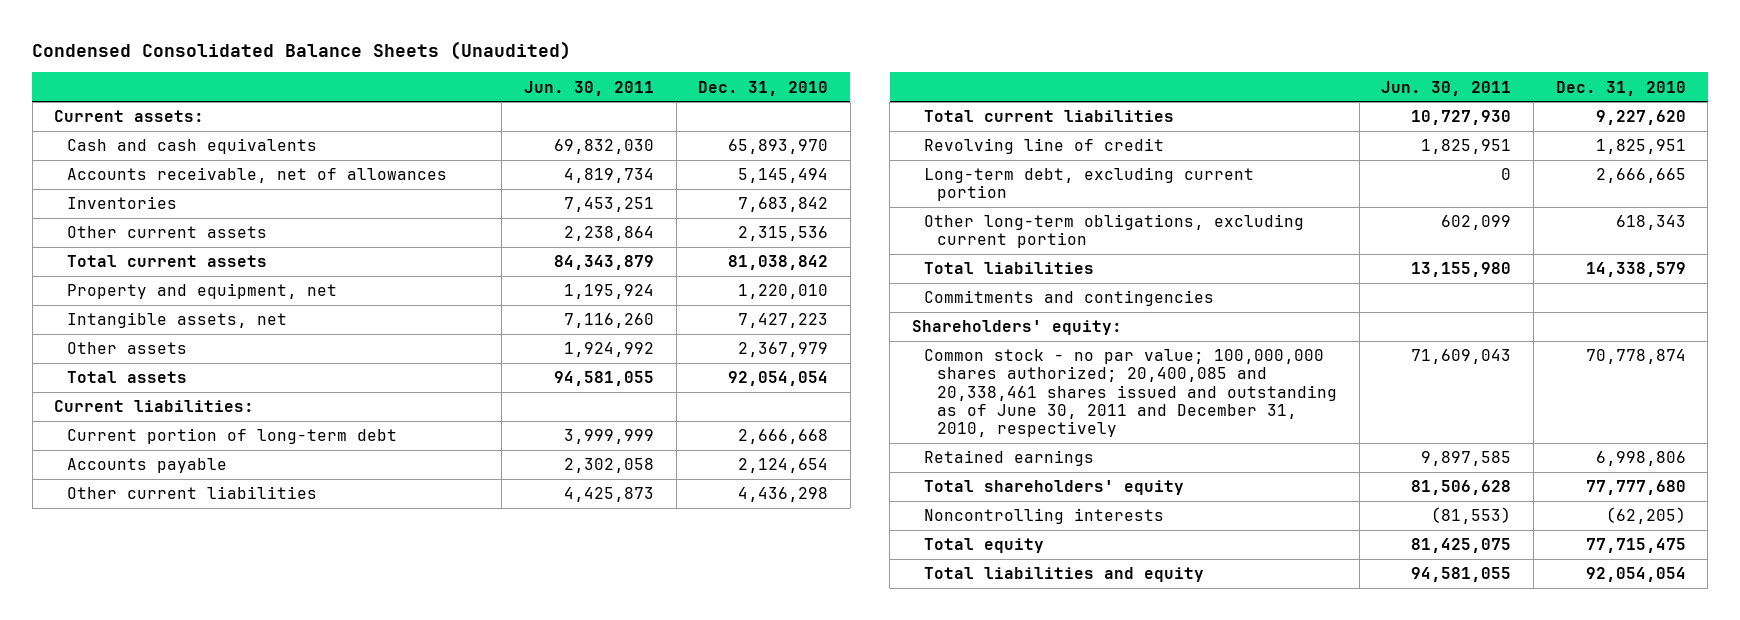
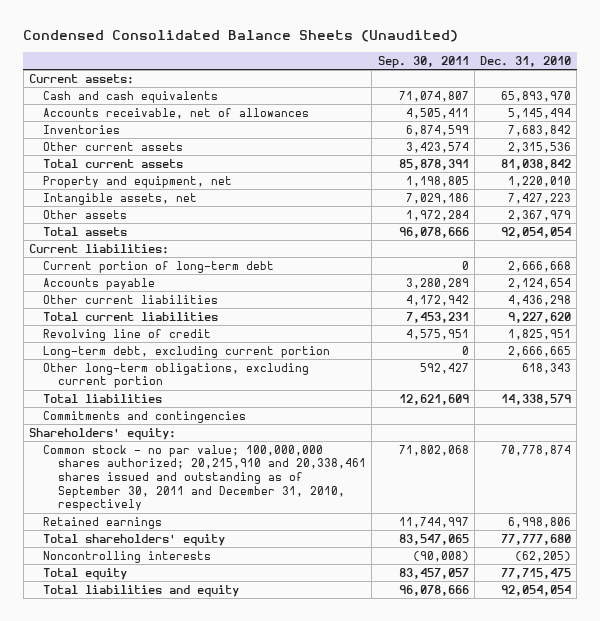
[523,80,654,96] Jun. 30, 2011 -> none
none -> [377,55,469,68] Sep. 30, 2011
[924,349,1337,438] Common stock - no par value; 100,000,000 shares authorized; 20,400,085 and 20,338,461 shares issued and outstanding as of June 30, 2011 and December 31, 2010, respectively -> [43,444,366,512] Common stock - no par value; 100,000,000 shares authorized; 20,215,910 and 20,338,461 shares issued and outstanding as of September 30, 2011 and December 31, 2010, respectively

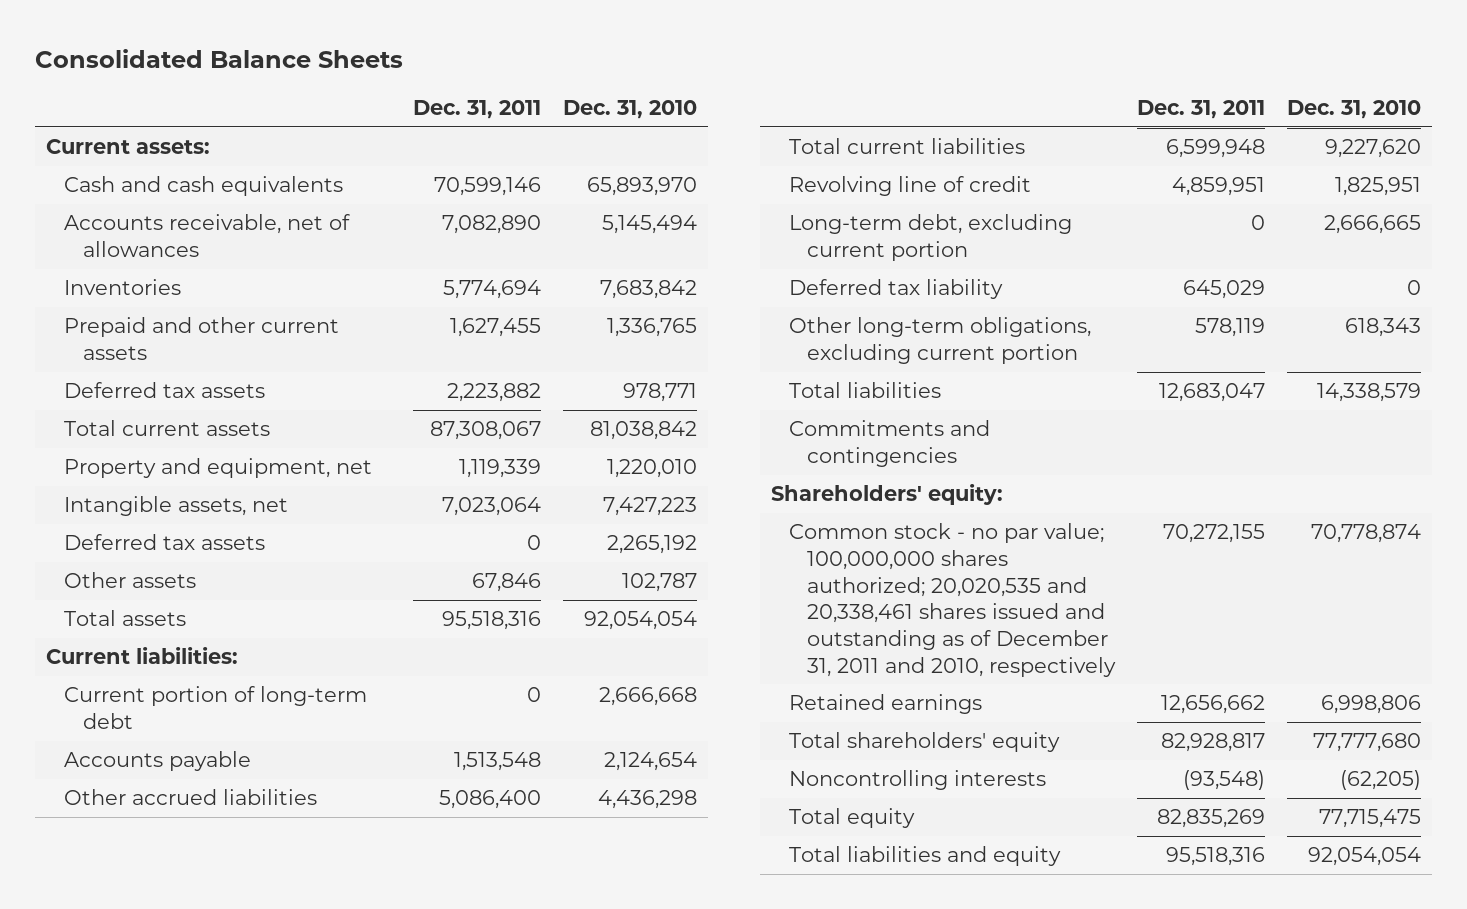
[23,30,459,43] Condensed Consolidated Balance Sheets (Unaudited) -> [35,48,404,68] Consolidated Balance Sheets
[377,55,469,68] Sep. 30, 2011 -> none
none -> [412,100,541,120] Dec. 31, 2011
[43,141,184,151] Other current assets -> [64,317,340,361] Prepaid and other current assets
[508,141,572,153] 2,315,536 -> [606,318,697,338] 1,336,765
none -> [64,382,266,399] Deferred tax assets
none -> [64,534,266,551] Deferred tax assets
[508,209,572,221] 2,367,979 -> [621,573,697,593] 102,787
[43,294,219,304] Other current liabilities -> [64,789,318,806] Other accrued liabilities
none -> [788,279,1003,300] Deferred tax liability
[43,444,366,512] Common stock - no par value; 100,000,000 shares authorized; 20,215,910 and 20,338,461 shares issued and outstanding as of September 30, 2011 and December 31, 2010, respectively -> [788,523,1117,677] Common stock - no par value; 100,000,000 shares authorized; 20,020,535 and 20,338,461 shares issued and outstanding as of December 31, 2011 and 2010, respectively

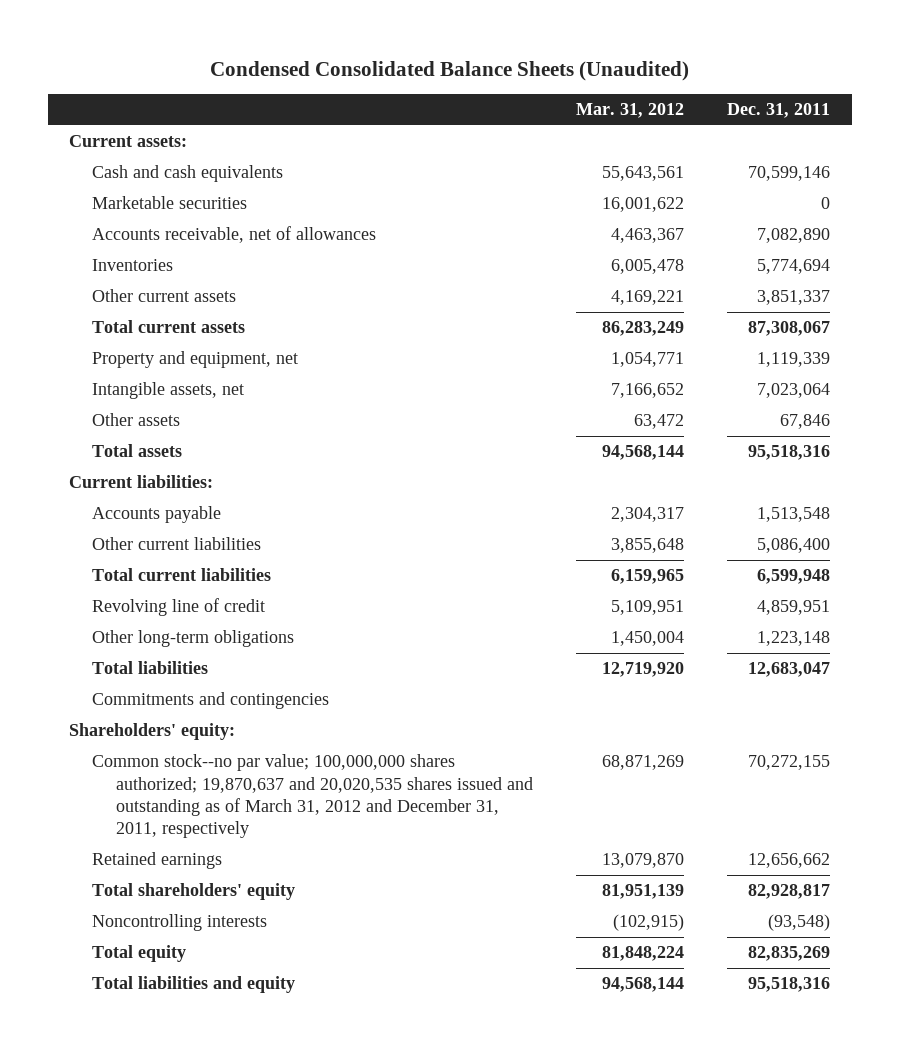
[35,48,404,68] Consolidated Balance Sheets -> [209,60,689,81] Condensed Consolidated Balance Sheets (Unaudited)
[562,100,697,120] Dec. 31, 2010 -> none
none -> [575,103,684,119] Mar. 31, 2012
none -> [92,196,248,210] Marketable securities
[64,382,266,399] Deferred tax assets -> none
[64,317,340,361] Prepaid and other current assets -> [92,289,237,303] Other current assets
[449,318,541,338] 1,627,455 -> [757,290,831,306] 3,851,337
[64,534,266,551] Deferred tax assets -> none
[64,686,368,730] Current portion of long-term debt -> none
[64,789,318,806] Other accrued liabilities -> [92,537,262,551] Other current liabilities
[788,214,1072,262] Long-term debt, excluding current portion -> none
[788,279,1003,300] Deferred tax liability -> none
[788,317,1091,365] Other long-term obligations, excluding current portion -> [92,630,295,648] Other long-term obligations
[1195,318,1266,338] 578,119 -> [757,631,831,647] 1,223,148
[788,523,1117,677] Common stock - no par value; 100,000,000 shares authorized; 20,020,535 and 20,338,461 shares issued and outstanding as of December 31, 2011 and 2010, respectively -> [92,754,533,839] Common stock--no par value; 100,000,000 shares authorized; 19,870,637 and 20,020,535 shares issued and outstanding as of March 31, 2012 and December 31, 2011, respectively

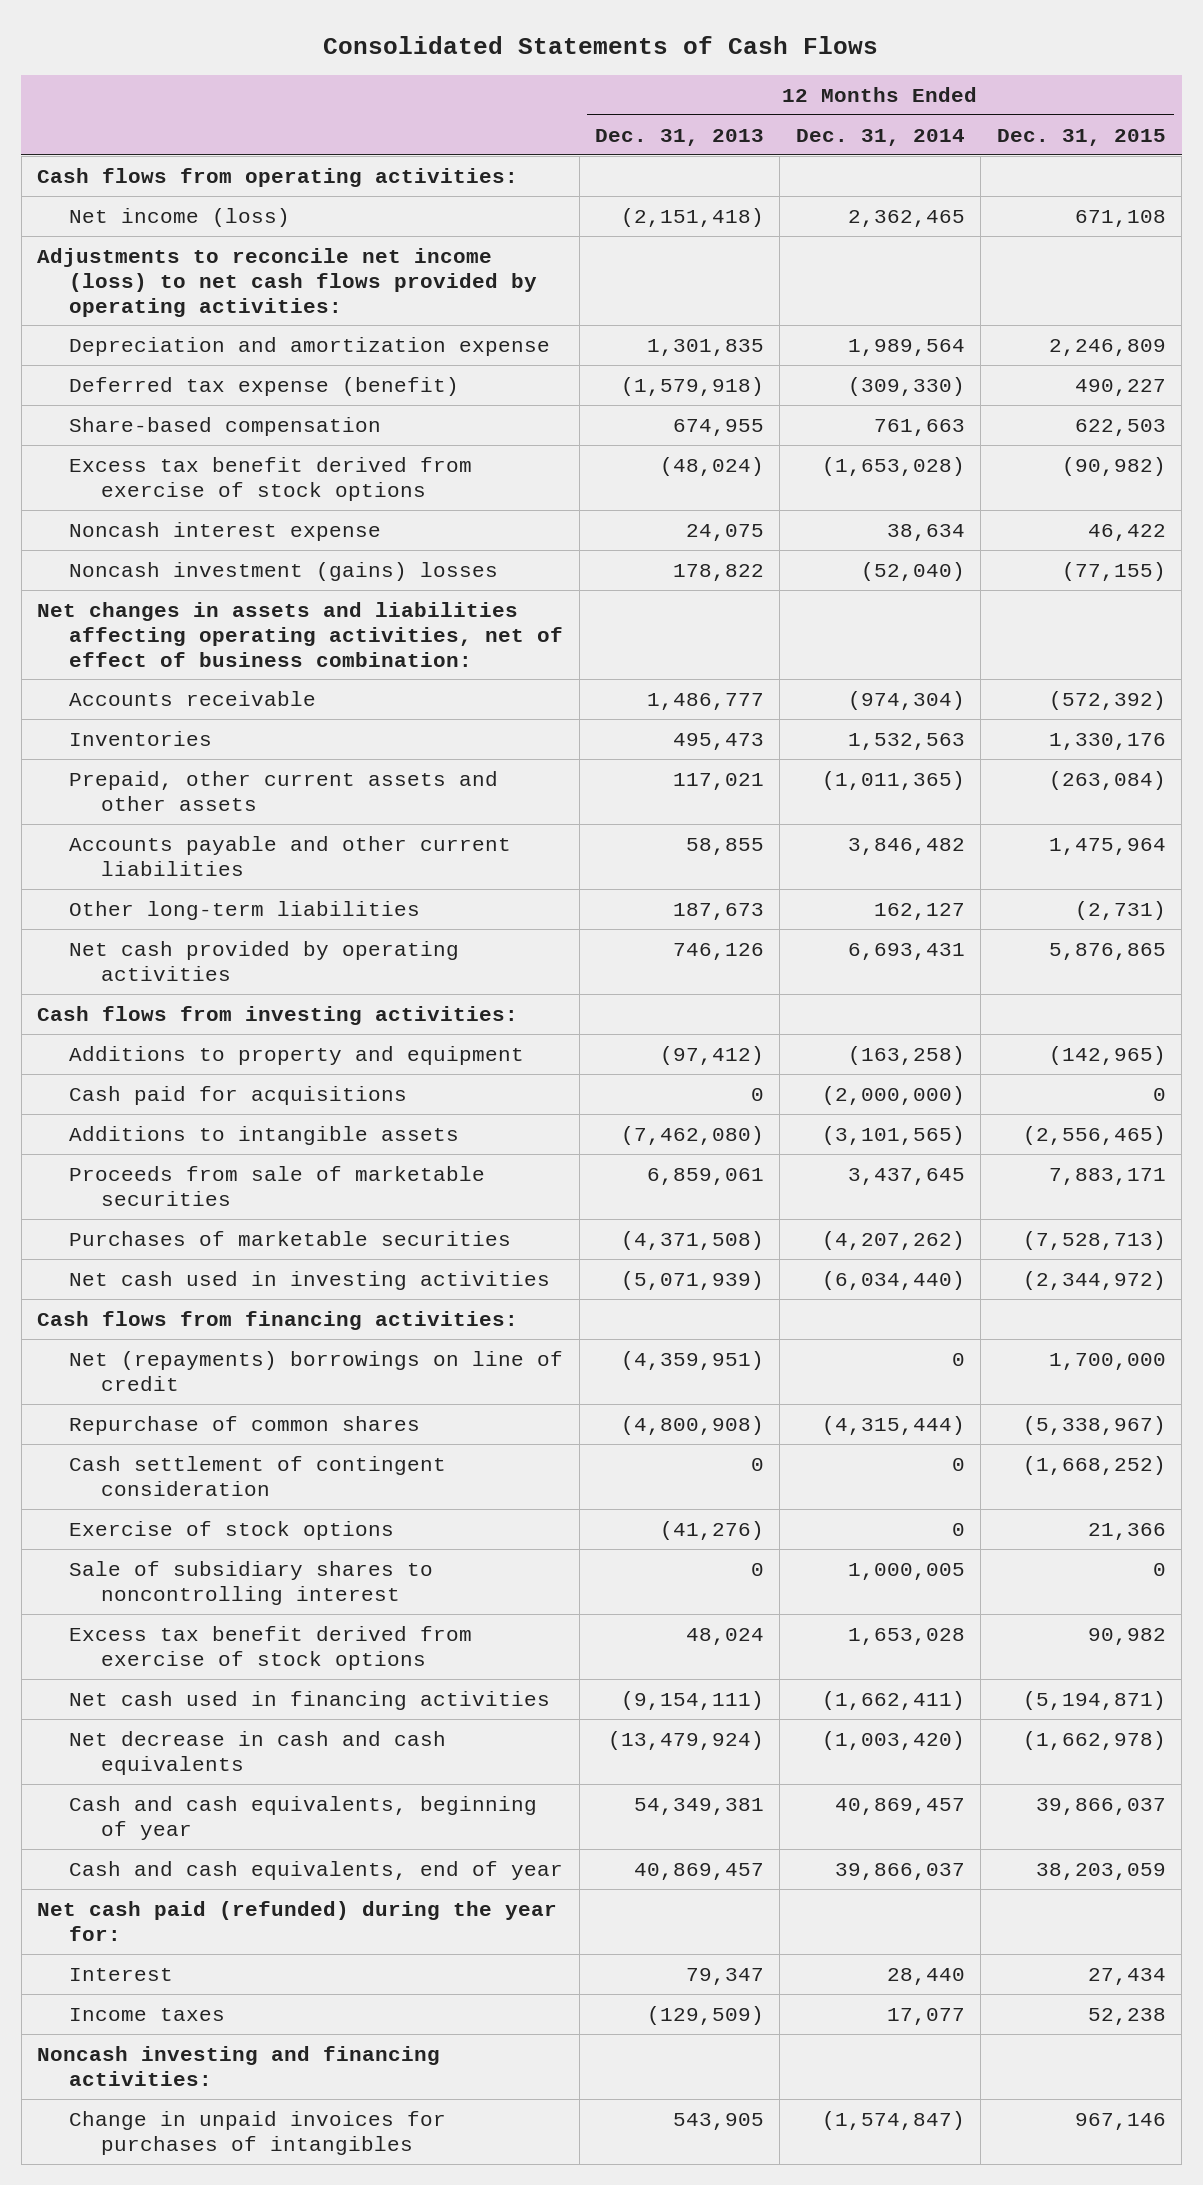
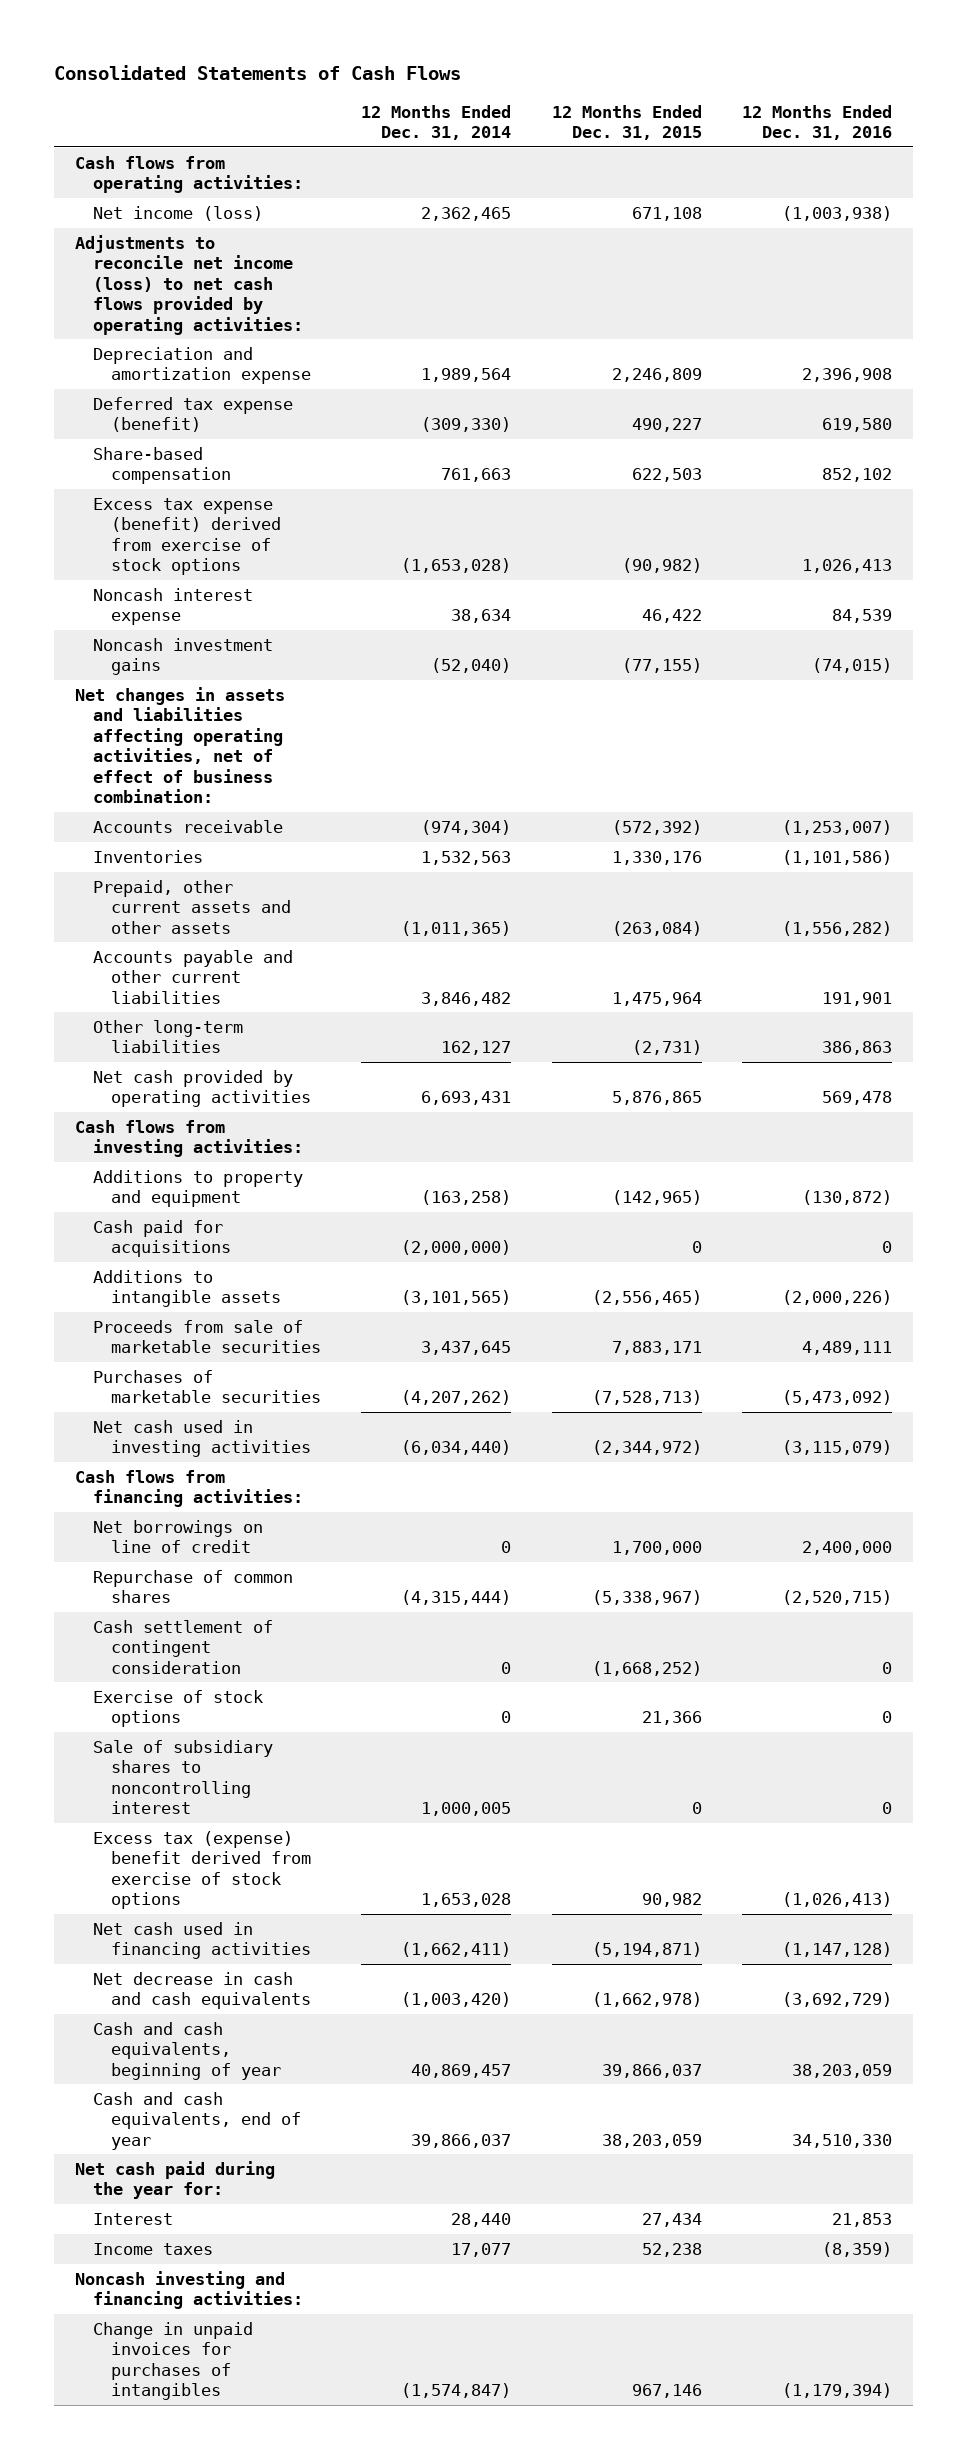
[594,128,764,146] Dec. 31, 2013 -> none
none -> [742,104,893,141] 12 Months Ended Dec. 31, 2016
[69,456,473,501] Excess tax benefit derived from exercise of stock options -> [92,497,281,576] Excess tax expense (benefit) derived from exercise of stock options
[69,561,499,581] Noncash investment (gains) losses -> [92,637,273,676] Noncash investment gains
[69,1350,564,1391] Net (repayments) borrowings on line of credit -> [92,1519,263,1554] Net borrowings on line of credit
[69,1625,473,1670] Excess tax benefit derived from exercise of stock options -> [92,1830,311,1910] Excess tax (expense) benefit derived from exercise of stock options
[37,1900,558,1941] Net cash paid (refunded) during the year for: -> [74,2160,275,2200] Net cash paid during the year for:

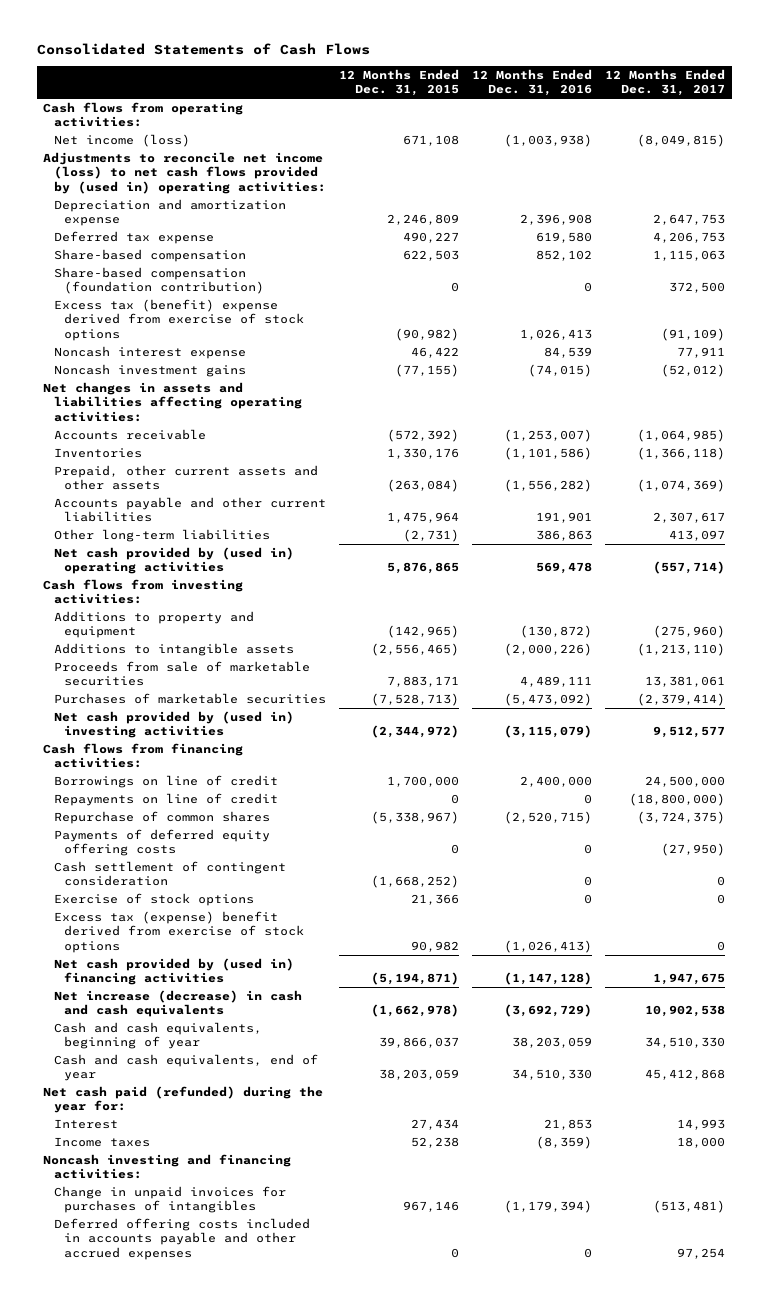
[361,104,512,141] 12 Months Ended Dec. 31, 2014 -> none
none -> [605,68,726,97] 12 Months Ended Dec. 31, 2017
[74,234,303,335] Adjustments to reconcile net income (loss) to net cash flows provided by operating activities: -> [43,151,326,194] Adjustments to reconcile net income (loss) to net cash flows provided by (used in) operating activities:
[92,396,293,433] Deferred tax expense (benefit) -> [53,230,214,244] Deferred tax expense
none -> [53,266,264,295] Share-based compensation (foundation contribution)
[92,497,281,576] Excess tax expense (benefit) derived from exercise of stock options -> [53,298,304,341] Excess tax (benefit) expense derived from exercise of stock options
[74,686,285,804] Net changes in assets and liabilities affecting operating activities, net of effect of business combination: -> [43,381,302,422] Net changes in assets and liabilities affecting operating activities:
[92,1069,311,1108] Net cash provided by operating activities -> [53,546,294,575] Net cash provided by (used in) operating activities
[92,1219,231,1258] Cash paid for acquisitions -> none
[92,1419,311,1458] Net cash used in investing activities -> [53,710,294,739] Net cash provided by (used in) investing activities
[92,1519,263,1554] Net borrowings on line of credit -> [53,774,278,788] Borrowings on line of credit
none -> [53,792,278,806] Repayments on line of credit
none -> [53,828,270,857] Payments of deferred equity offering costs
[92,1739,273,1815] Sale of subsidiary shares to noncontrolling interest -> none
[92,1921,311,1960] Net cash used in financing activities -> [53,957,294,986] Net cash provided by (used in) financing activities
[92,1971,311,2010] Net decrease in cash and cash equivalents -> [53,989,302,1018] Net increase (decrease) in cash and cash equivalents
[74,2160,275,2200] Net cash paid during the year for: -> [43,1085,324,1114] Net cash paid (refunded) during the year for:
none -> [53,1217,310,1260] Deferred offering costs included in accounts payable and other accrued expenses

